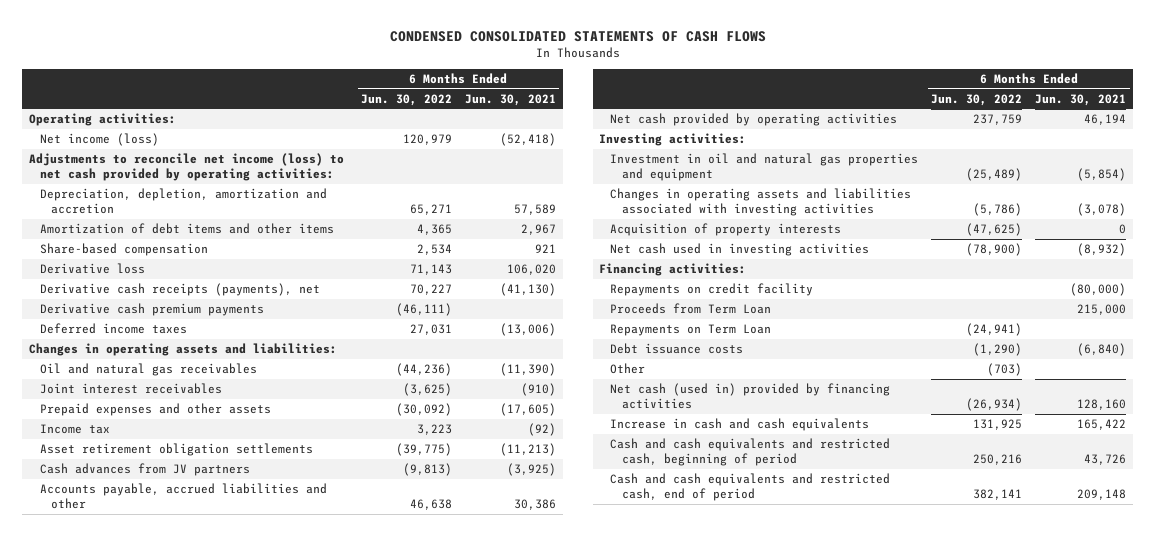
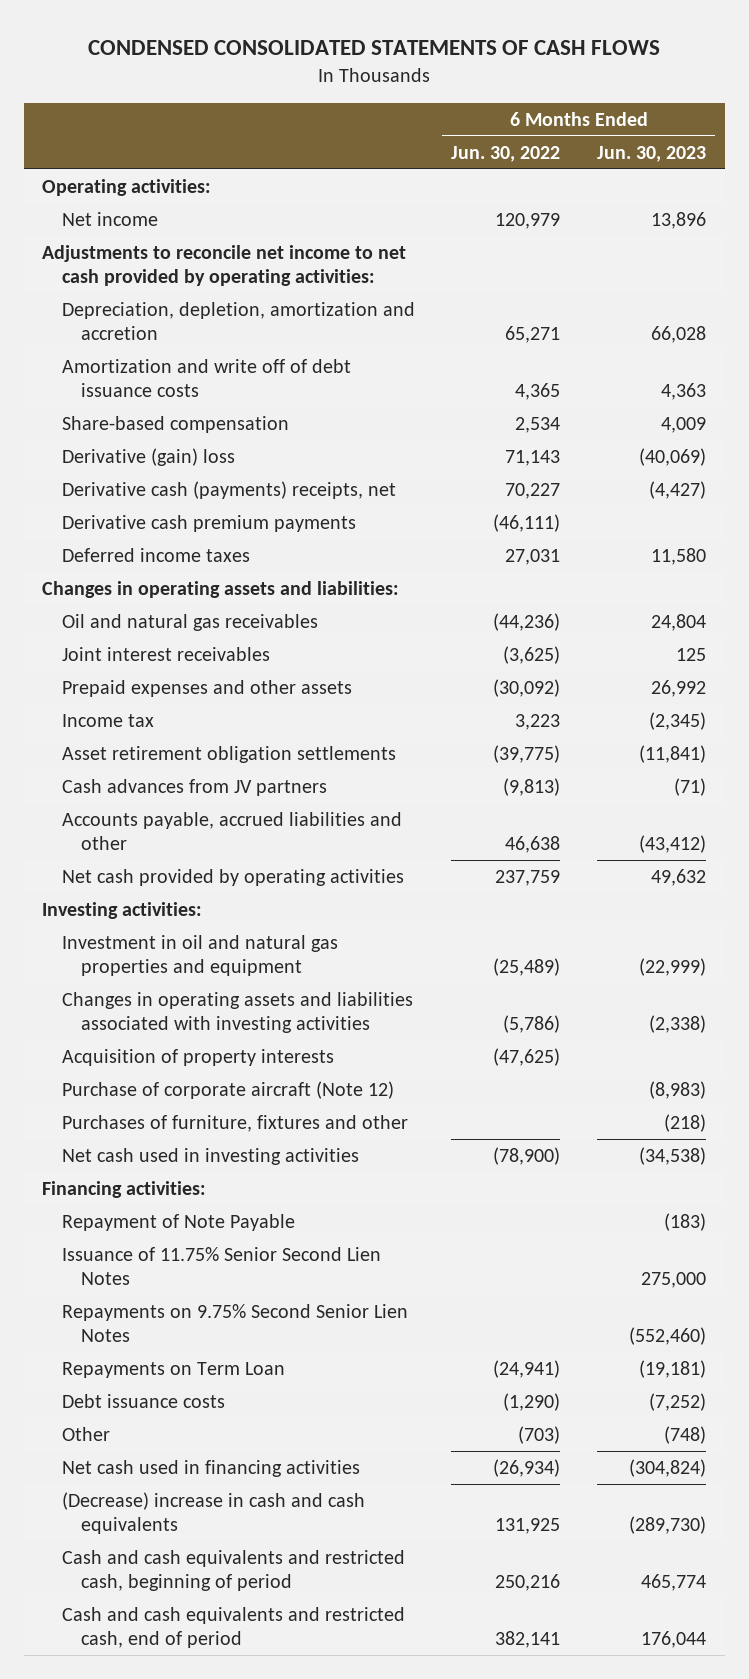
[465,93,557,106] Jun. 30, 2021 -> none
none -> [597,145,707,162] Jun. 30, 2023
[39,133,159,147] Net income (loss) -> [61,212,158,227] Net income
[28,153,344,182] Adjustments to reconcile net income (loss) to net cash provided by operating activities: -> [42,245,407,286] Adjustments to reconcile net income to net cash provided by operating activities:
[39,223,334,235] Amortization of debt items and other items -> [61,359,351,397] Amortization and write off of debt issuance costs
[39,263,145,275] Derivative loss -> [61,448,235,467] Derivative (gain) loss
[39,283,320,297] Derivative cash receipts (payments), net -> [61,481,396,500] Derivative cash (payments) receipts, net
none -> [61,1081,394,1100] Purchase of corporate aircraft (Note 12)
none -> [61,1115,408,1133] Purchases of furniture, fixtures and other
[610,283,814,297] Repayments on credit facility -> none
[610,303,772,315] Proceeds from Term Loan -> none
none -> [61,1214,295,1232] Repayment of Note Payable
none -> [61,1247,381,1285] Issuance of 11.75% Senior Second Lien Notes
none -> [61,1304,408,1342] Repayments on 9.75% Second Senior Lien Notes
[610,383,891,410] Net cash (used in) provided by financing activities -> [61,1460,360,1478] Net cash used in financing activities
[610,418,870,432] Increase in cash and cash equivalents -> [61,1492,365,1534] (Decrease) increase in cash and cash equivalents

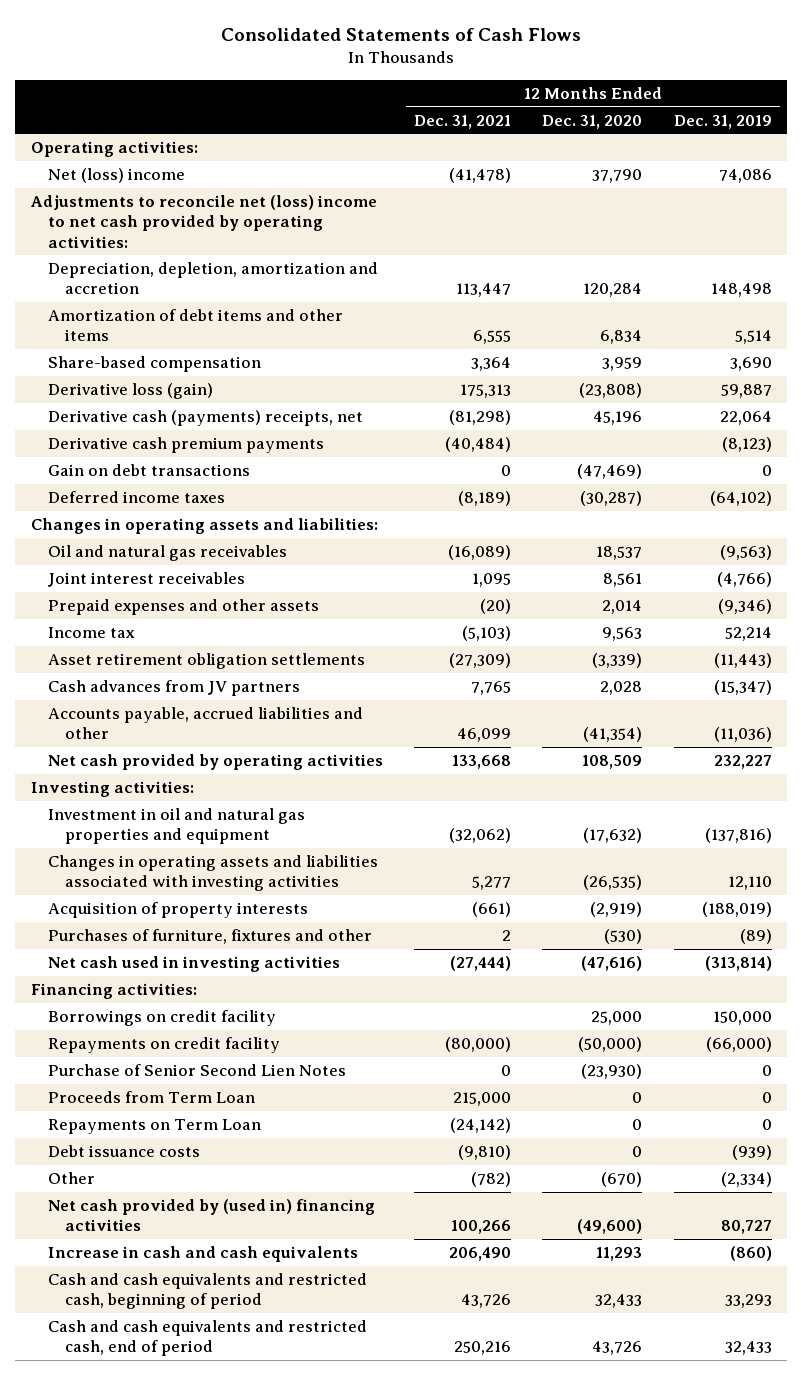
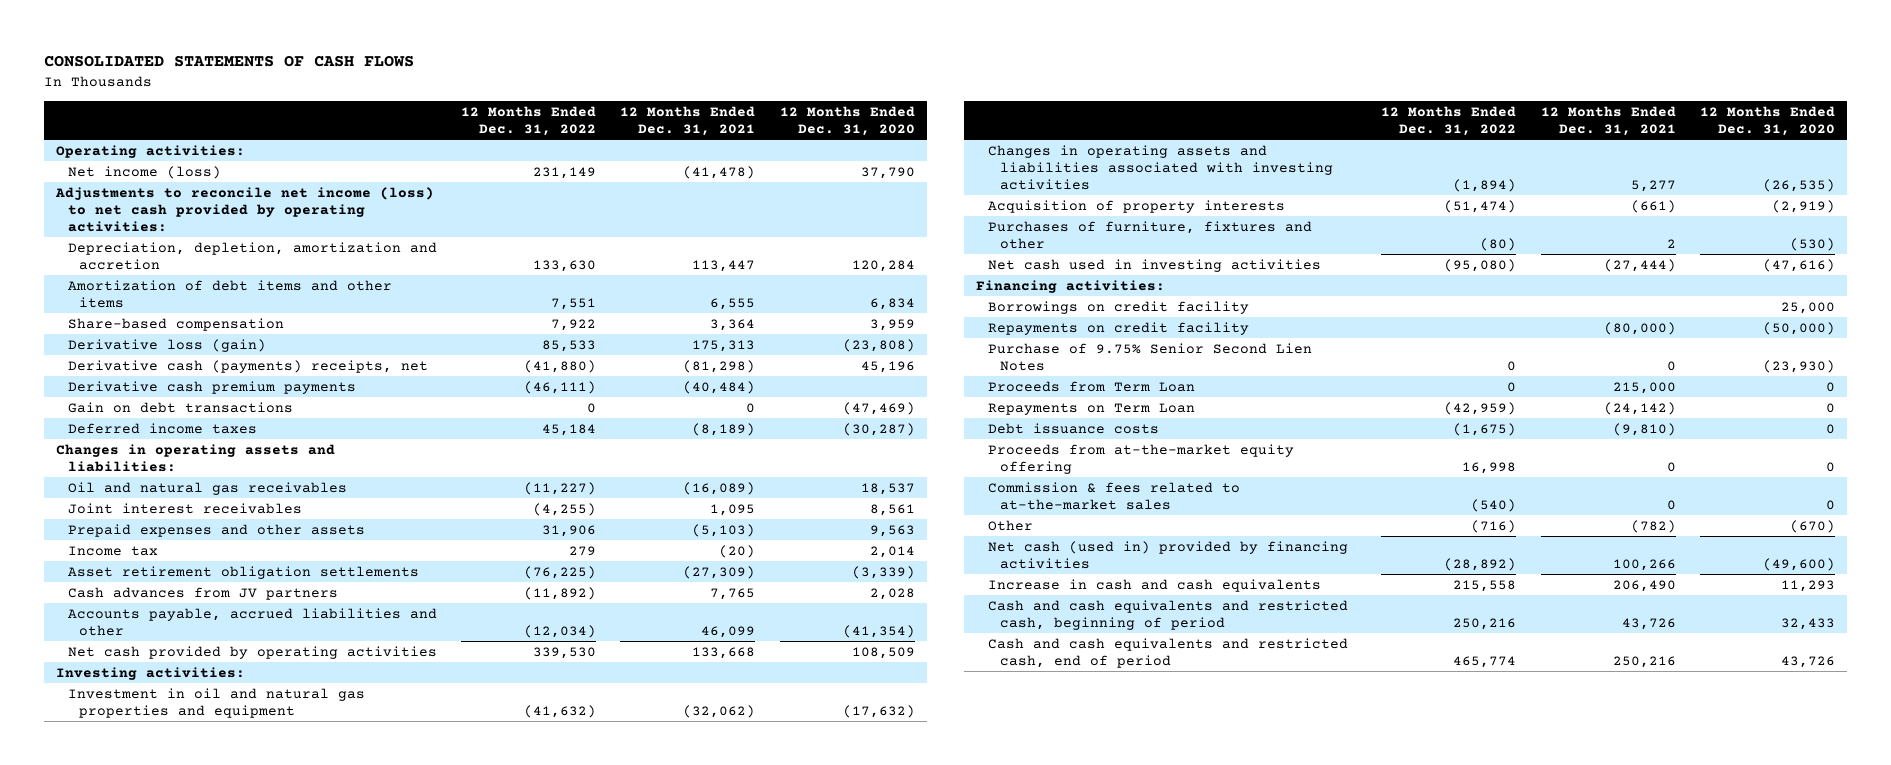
[221,27,582,41] Consolidated Statements of Cash Flows -> [43,55,414,68] CONSOLIDATED STATEMENTS OF CASH FLOWS
[673,114,772,129] Dec. 31, 2019 -> none
none -> [461,105,597,136] 12 Months Ended Dec. 31, 2022
[47,168,185,184] Net (loss) income -> [67,165,221,179] Net income (loss)
[30,195,377,248] Adjustments to reconcile net (loss) income to net cash provided by operating activities: -> [54,186,434,233] Adjustments to reconcile net income (loss) to net cash provided by operating activities:
[480,599,512,615] (20) -> [692,523,756,537] (5,103)
[602,600,643,615] 2,014 -> [869,524,915,537] 9,563
[462,626,512,642] (5,103) -> [719,544,756,558] (20)
[602,627,643,642] 9,563 -> [869,545,915,558] 2,014
[47,1064,346,1077] Purchase of Senior Second Lien Notes -> [987,342,1312,371] Purchase of 9.75% Senior Second Lien Notes
none -> [987,443,1294,474] Proceeds from at-the-market equity offering
none -> [987,481,1240,510] Commission & fees related to at-the-market sales
[47,1199,375,1232] Net cash provided by (used in) financing activities -> [987,540,1348,569] Net cash (used in) provided by financing activities

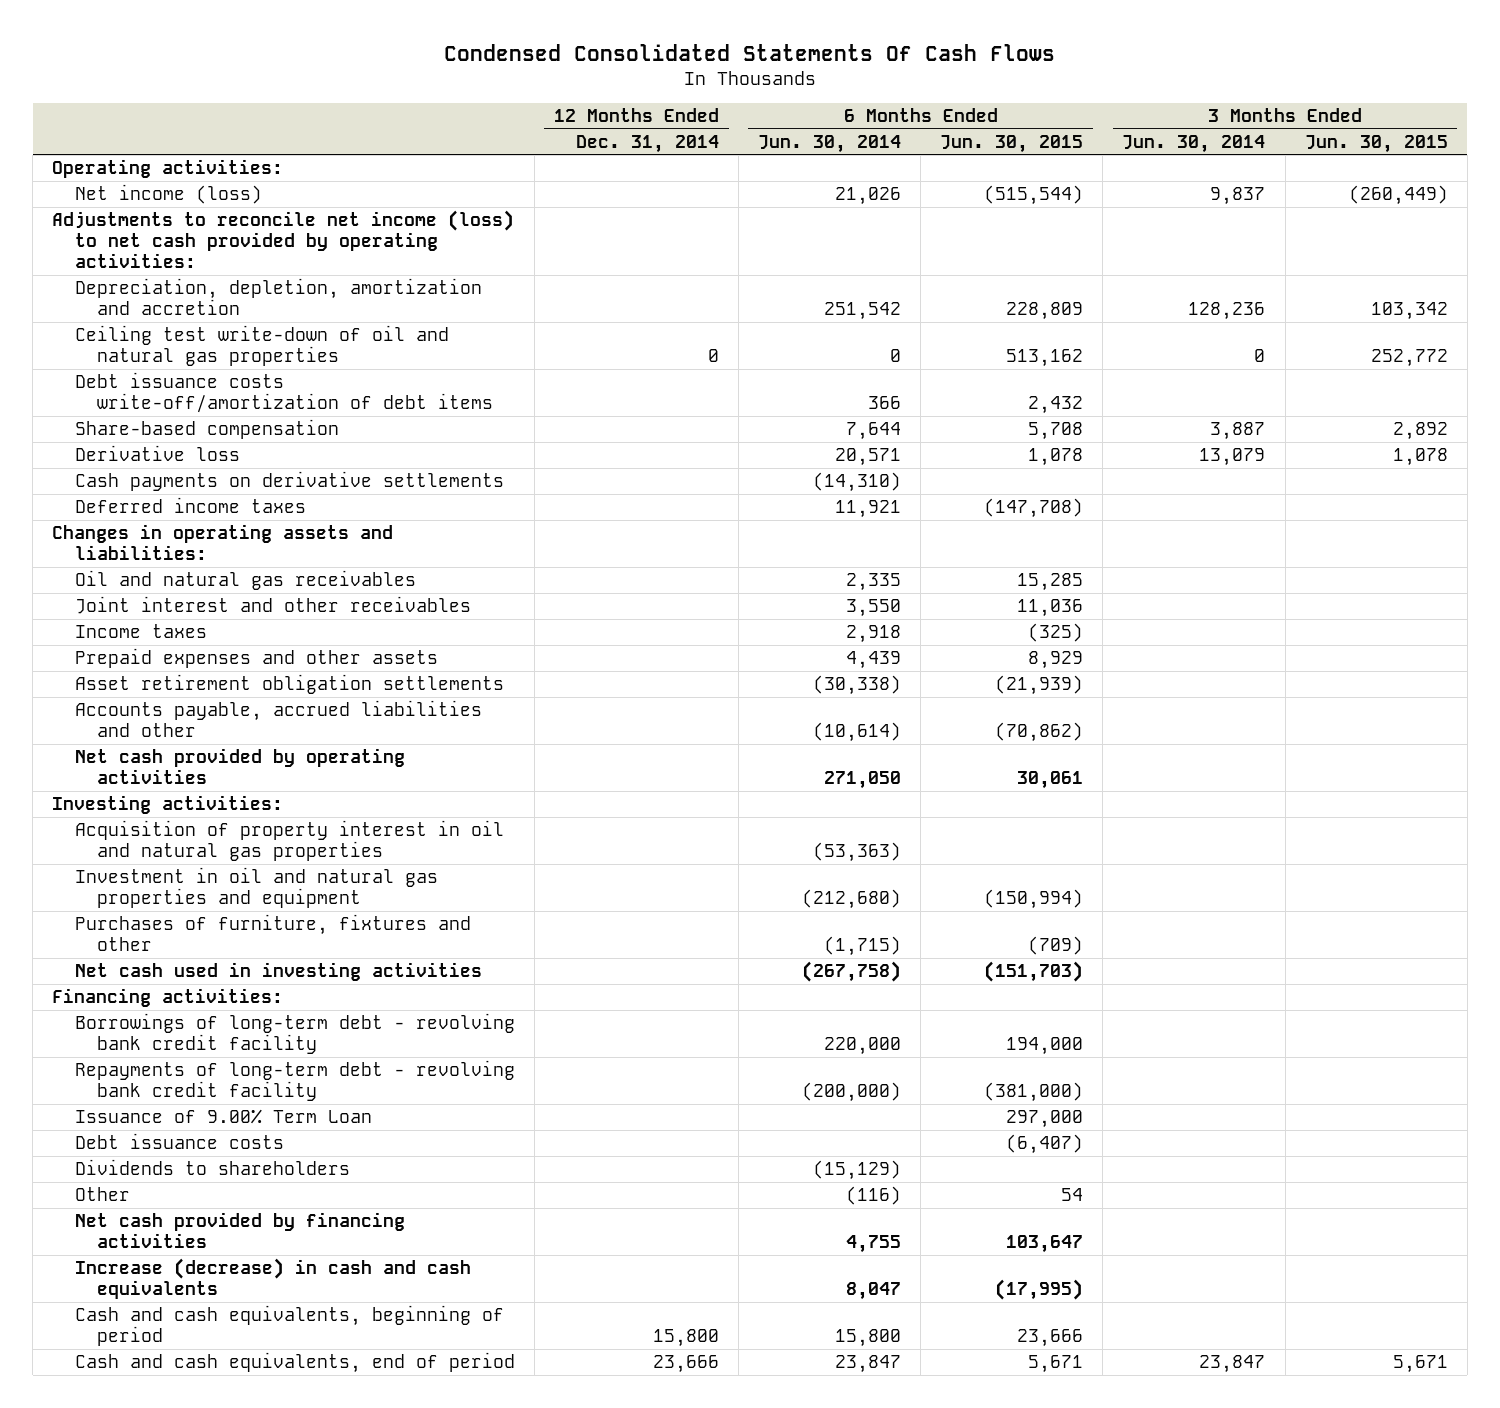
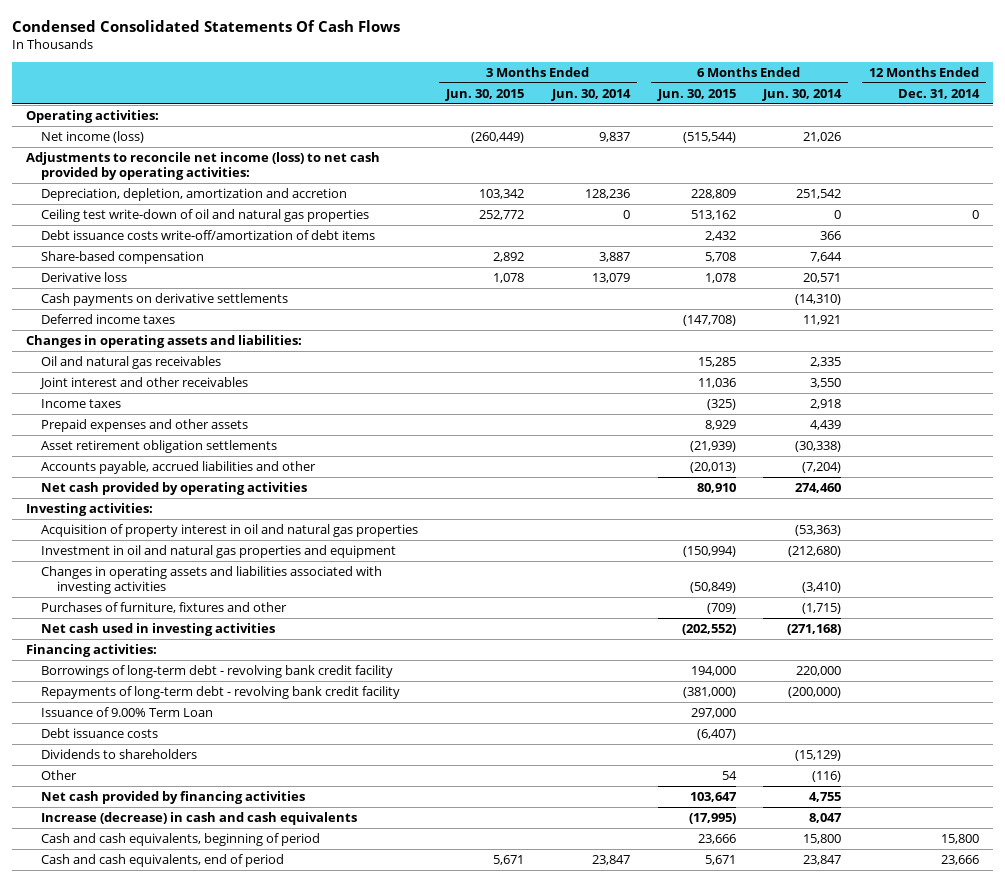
[813,722,902,743] (10,614) -> [802,462,842,474] (7,204)
[995,722,1084,743] (70,862) -> [689,462,736,474] (20,013)
[824,771,902,790] 271,050 -> [795,483,842,494] 274,460
[1017,771,1084,790] 30,061 -> [696,483,736,494] 80,910
none -> [41,566,383,595] Changes in operating assets and liabilities associated with investing activities
[802,961,902,983] (267,758) -> [787,624,842,636] (271,168)
[984,961,1084,983] (151,703) -> [681,624,736,636] (202,552)

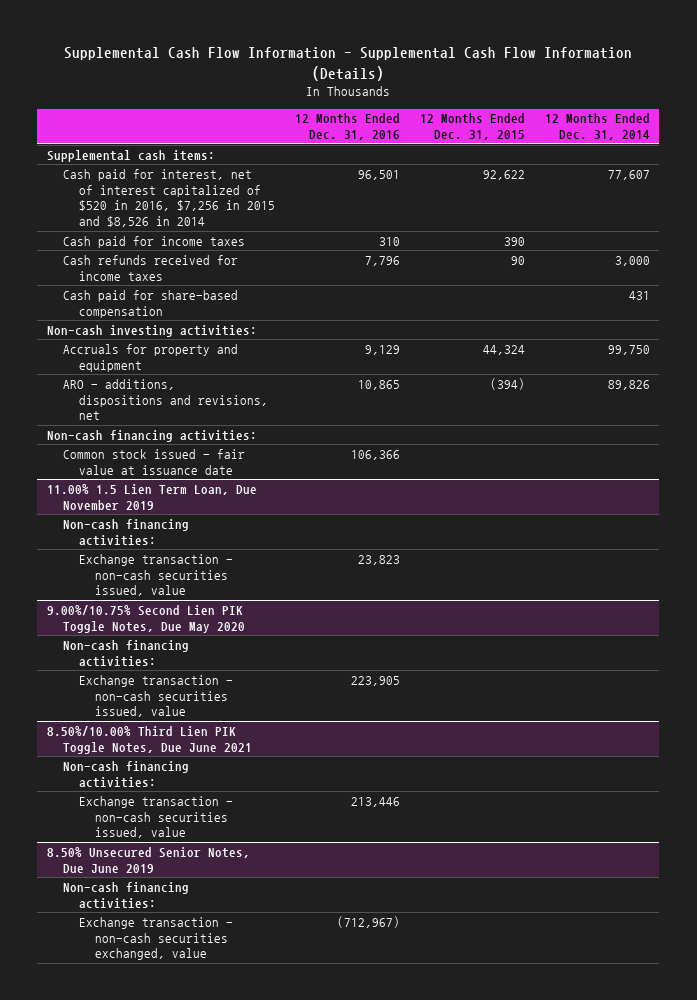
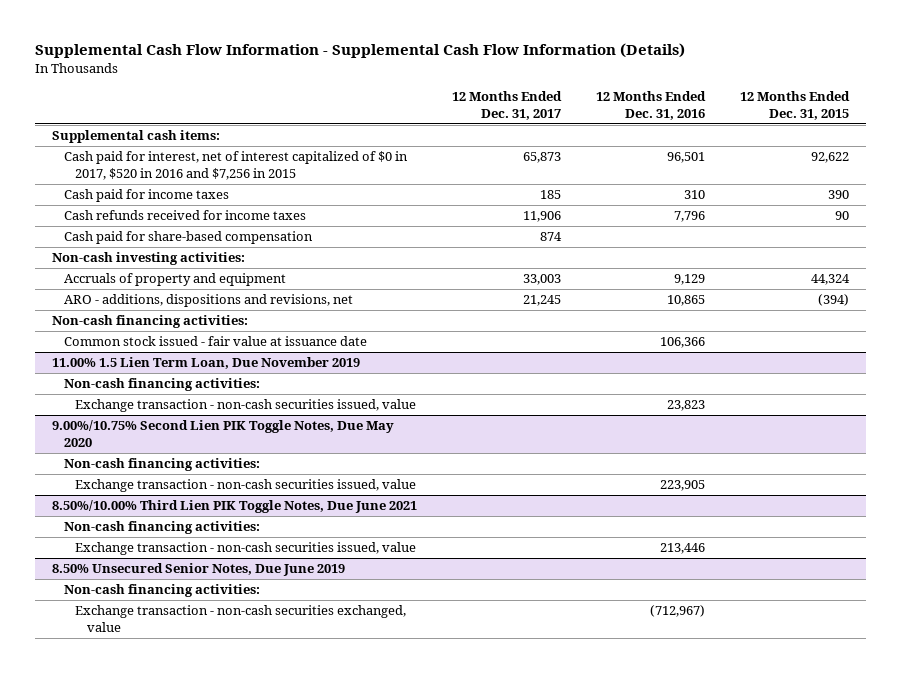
[544,113,650,141] 12 Months Ended Dec. 31, 2014 -> none
none -> [451,91,562,120] 12 Months Ended Dec. 31, 2017
[63,168,276,228] Cash paid for interest, net of interest capitalized of $520 in 2016, $7,256 in 2015 and $8,526 in 2014 -> [63,151,408,181] Cash paid for interest, net of interest capitalized of $0 in 2017, $520 in 2016 and $7,256 in 2015
[63,343,239,372] Accruals for property and equipment -> [63,273,286,287] Accruals of property and equipment

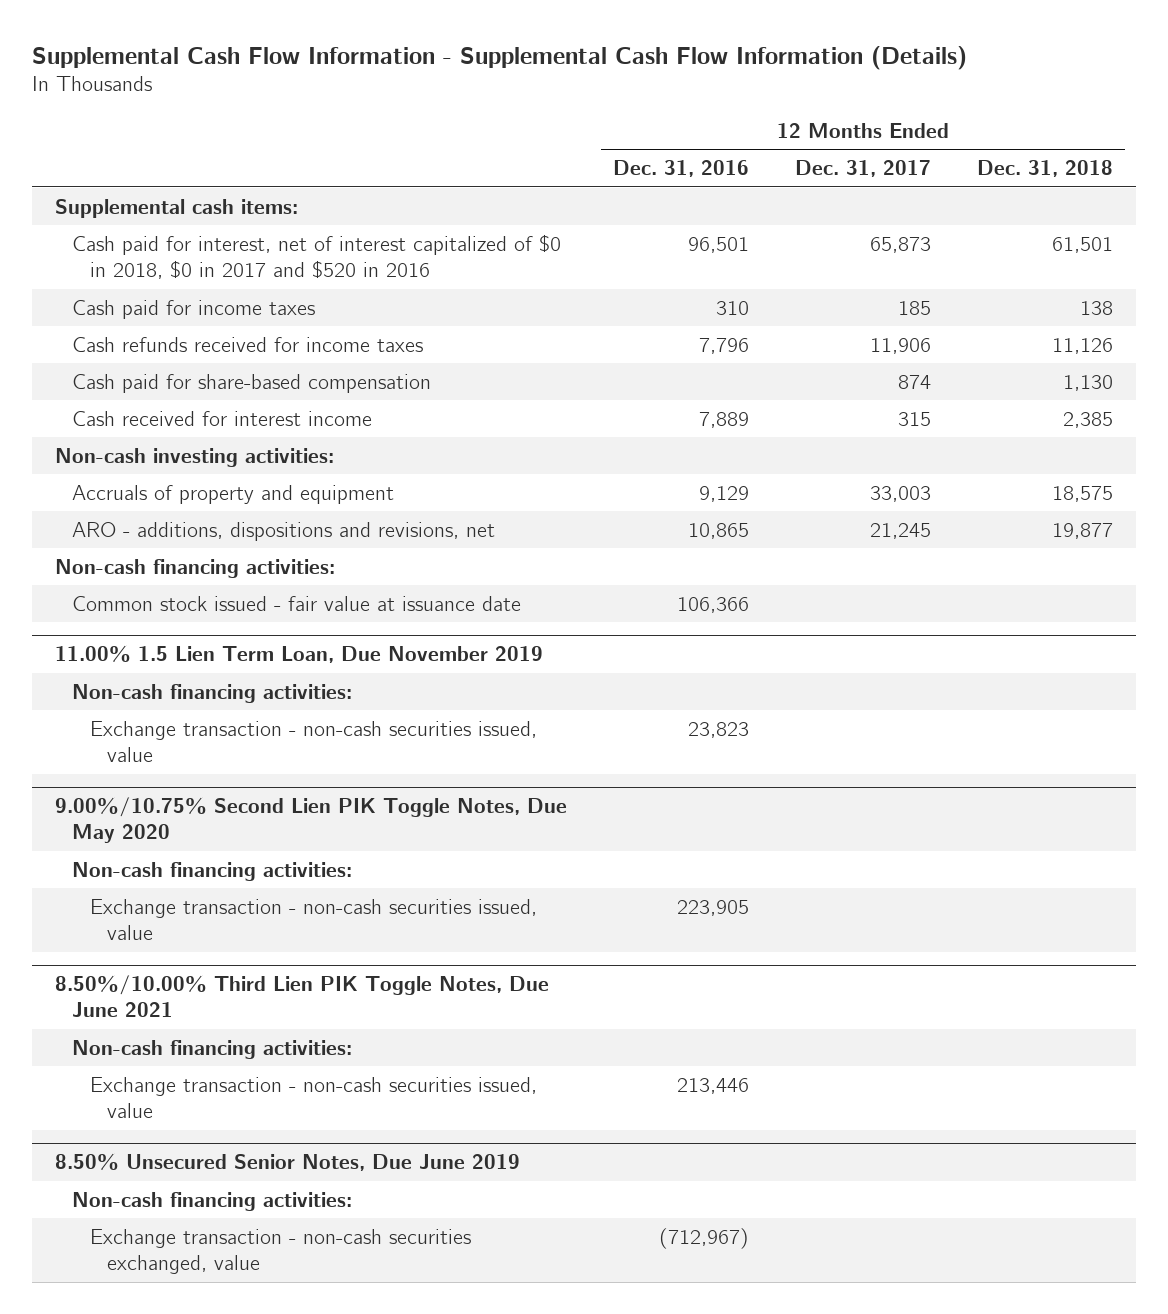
[739,91,850,120] 12 Months Ended Dec. 31, 2015 -> none
none -> [976,160,1113,178] Dec. 31, 2018
[63,151,408,181] Cash paid for interest, net of interest capitalized of $0 in 2017, $520 in 2016 and $7,256 in 2015 -> [72,233,562,280] Cash paid for interest, net of interest capitalized of $0 in 2018, $0 in 2017 and $520 in 2016
none -> [72,410,373,426] Cash received for interest income

